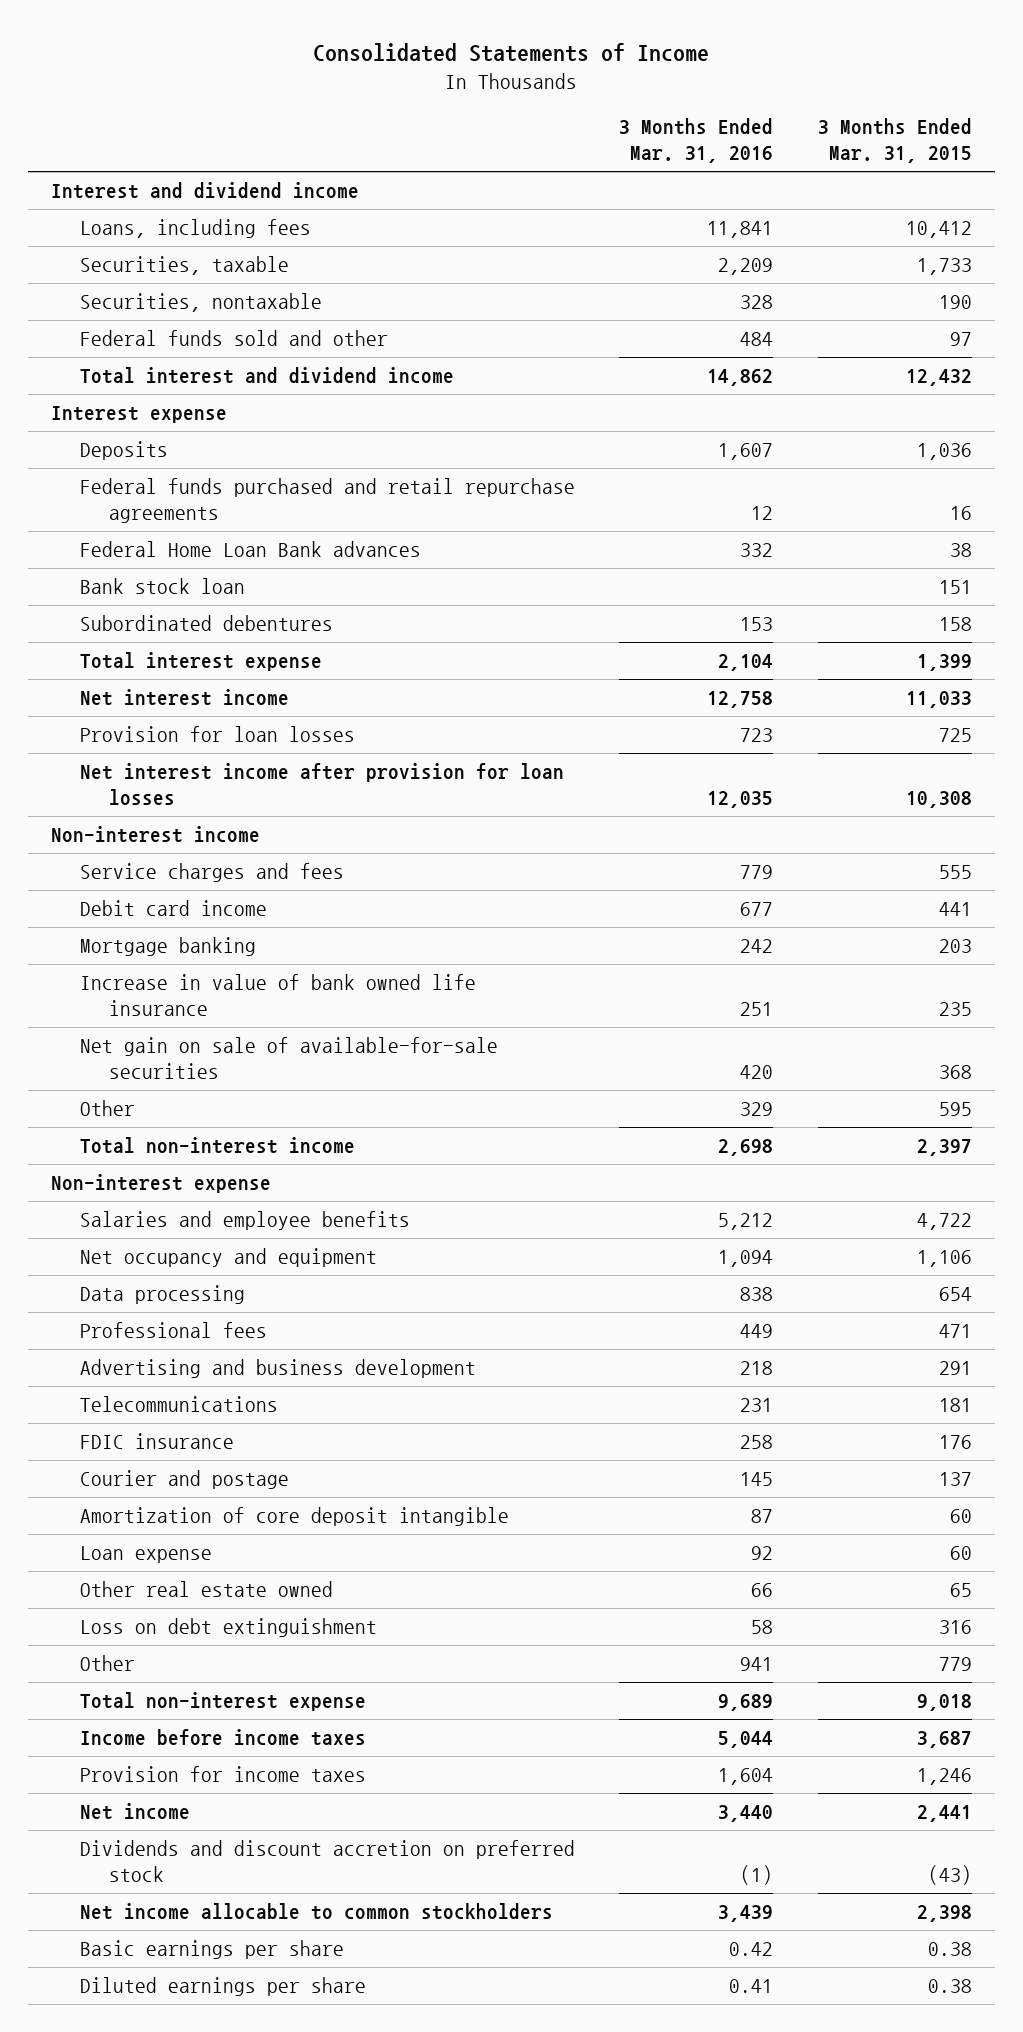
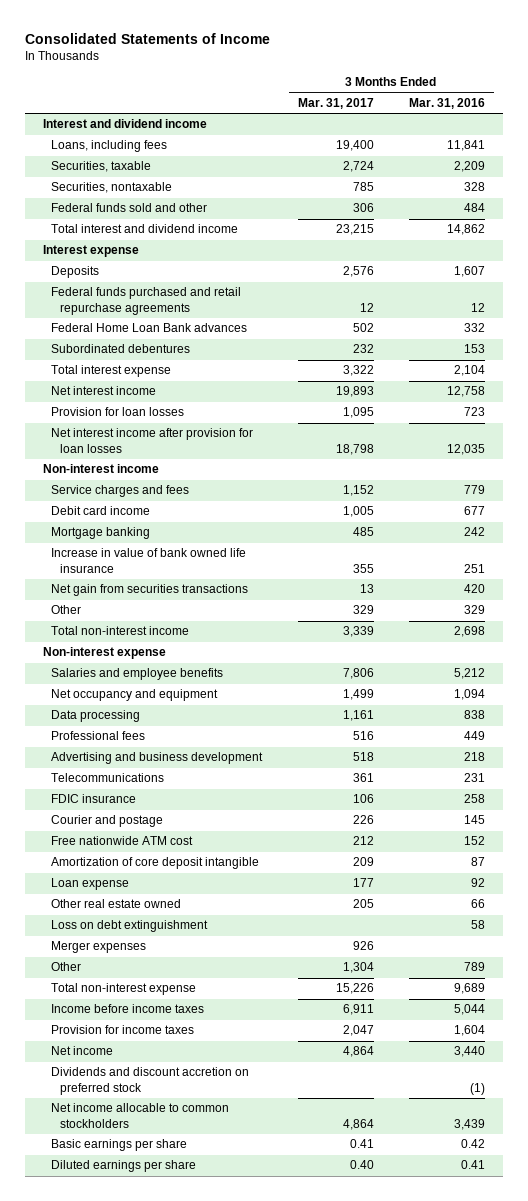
[818,118,973,164] 3 Months Ended Mar. 31, 2015 -> none
none -> [297,98,374,110] Mar. 31, 2017
[79,578,245,595] Bank stock loan -> none
[79,1037,498,1079] Net gain on sale of available-for-sale securities -> [51,584,249,597] Net gain from securities transactions
none -> [51,836,194,846] Free nationwide ATM cost
none -> [51,941,147,954] Merger expenses
[740,1657,774,1672] 941 -> [464,962,486,972] 789

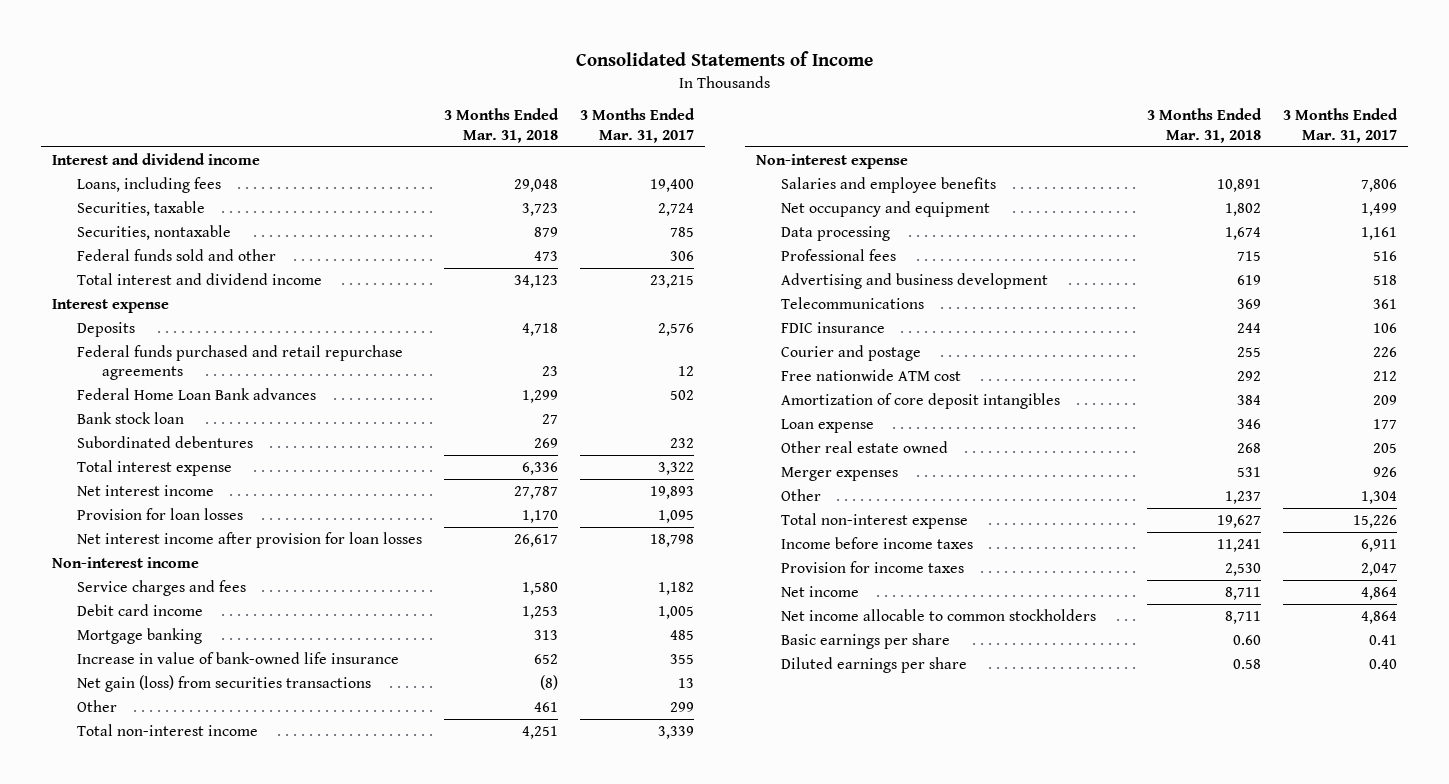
[409,98,486,110] Mar. 31, 2016 -> none
none -> [444,108,560,143] 3 Months Ended Mar. 31, 2018
none -> [77,411,185,424] Bank stock loan
[342,485,374,497] 1,152 -> [657,581,694,595] 1,182
[51,548,247,573] Increase in value of bank owned life insurance -> [77,651,400,664] Increase in value of bank-owned life insurance
[51,584,249,597] Net gain from securities transactions -> [77,674,372,692] Net gain (loss) from securities transactions
[352,605,374,615] 329 -> [669,701,694,712] 299
[51,857,260,870] Amortization of core deposit intangible -> [780,392,1060,409] Amortization of core deposit intangibles
[51,920,209,933] Loss on debt extinguishment -> none
[51,1067,250,1095] Dividends and discount accretion on preferred stock -> none

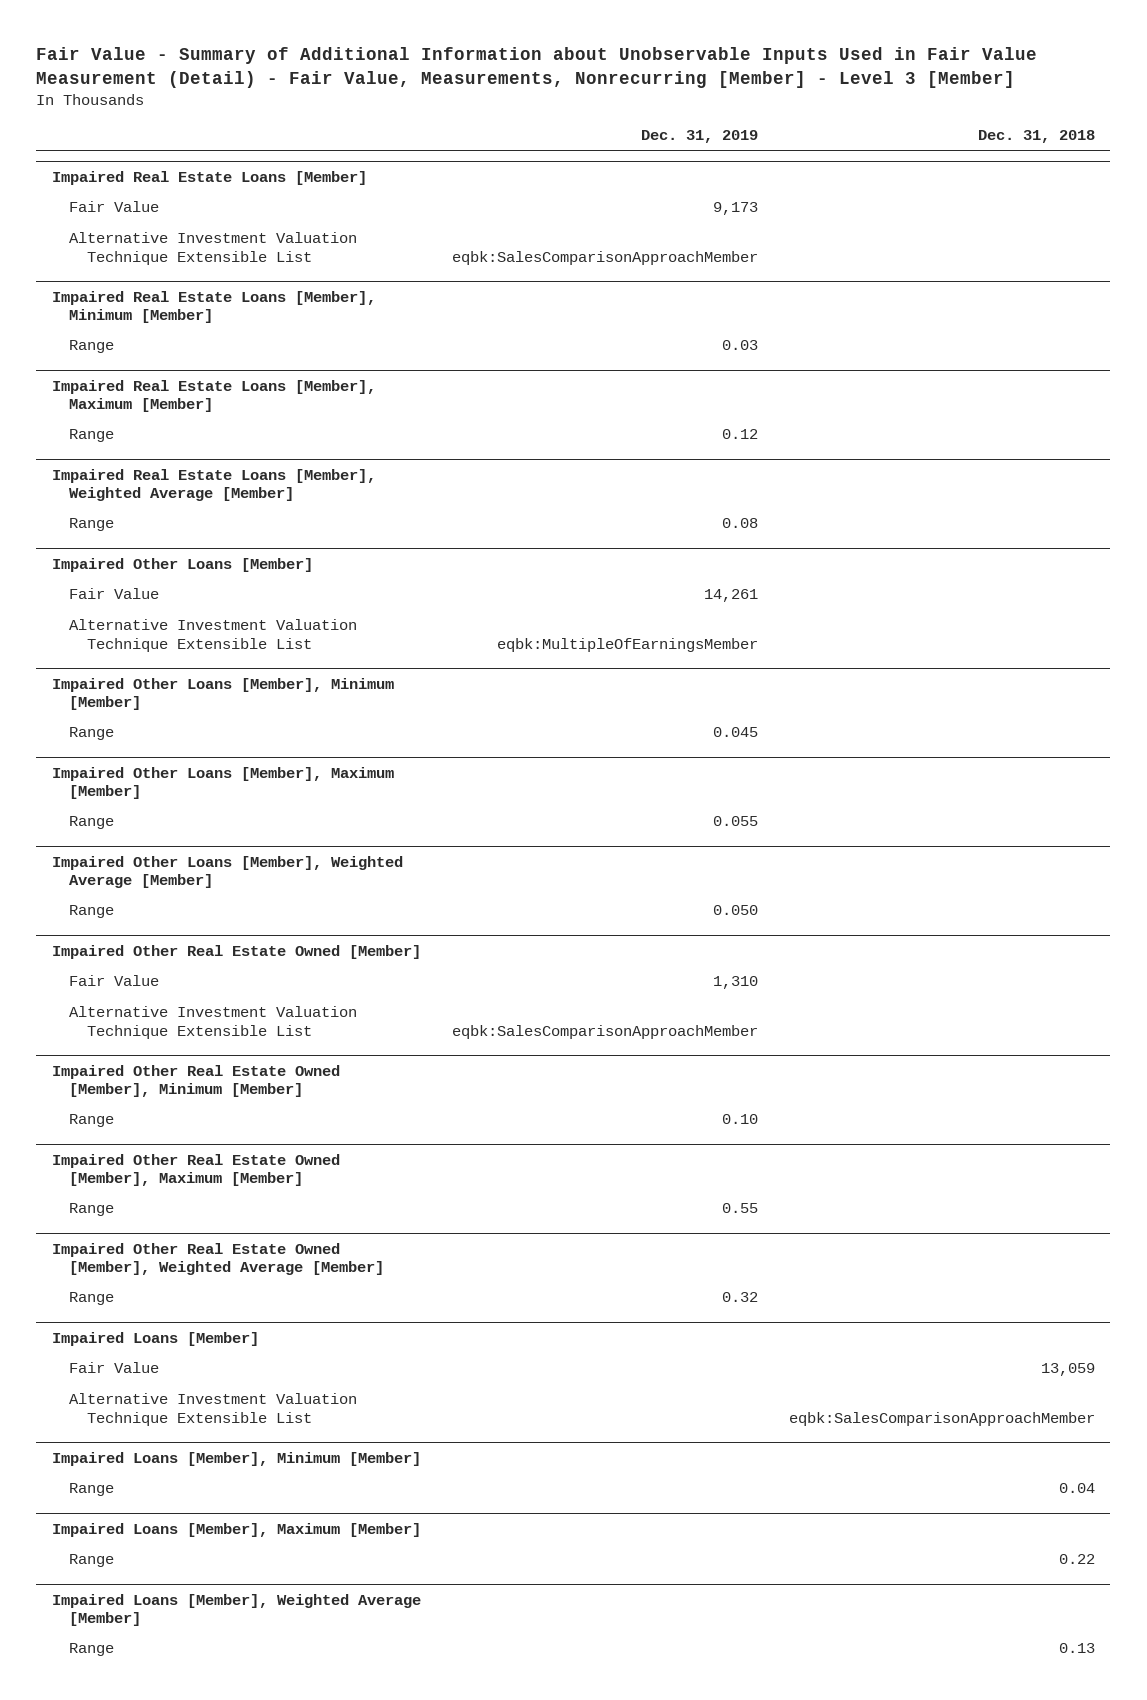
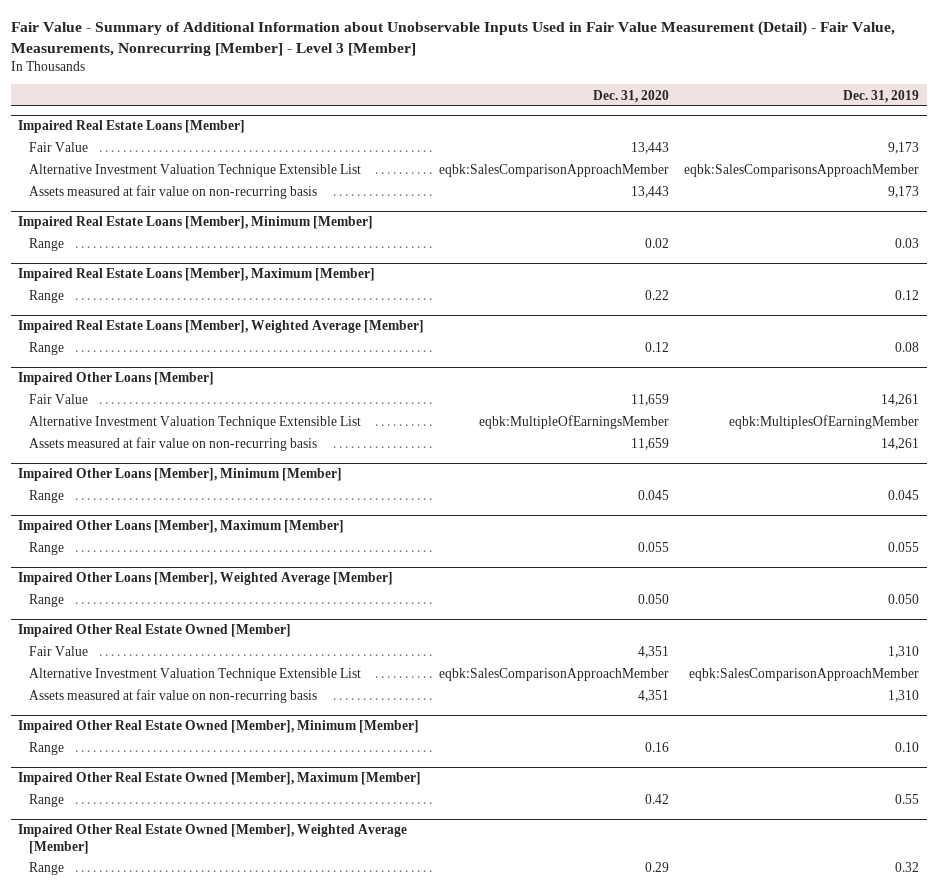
[977,130,1095,144] Dec. 31, 2018 -> none
none -> [593,89,670,103] Dec. 31, 2020
[451,250,758,265] eqbk:SalesComparisonApproachMember -> [684,164,920,178] eqbk:SalesComparisonsApproachMember
none -> [28,185,317,200] Assets measured at fair value on non-recurring basis
[496,637,758,652] eqbk:MultipleOfEarningsMember -> [729,415,920,430] eqbk:MultiplesOfEarningMember
none -> [28,437,317,452] Assets measured at fair value on non-recurring basis
none -> [28,689,317,704] Assets measured at fair value on non-recurring basis
[51,1331,259,1346] Impaired Loans [Member] -> none
[69,1362,160,1374] Fair Value -> none
[69,1393,358,1426] Alternative Investment Valuation Technique Extensible List -> none
[51,1451,421,1466] Impaired Loans [Member], Minimum [Member] -> none
[69,1483,115,1497] Range -> none
[51,1522,421,1537] Impaired Loans [Member], Maximum [Member] -> none
[69,1554,115,1568] Range -> none
[51,1593,421,1626] Impaired Loans [Member], Weighted Average [Member] -> none
[69,1643,115,1657] Range -> none

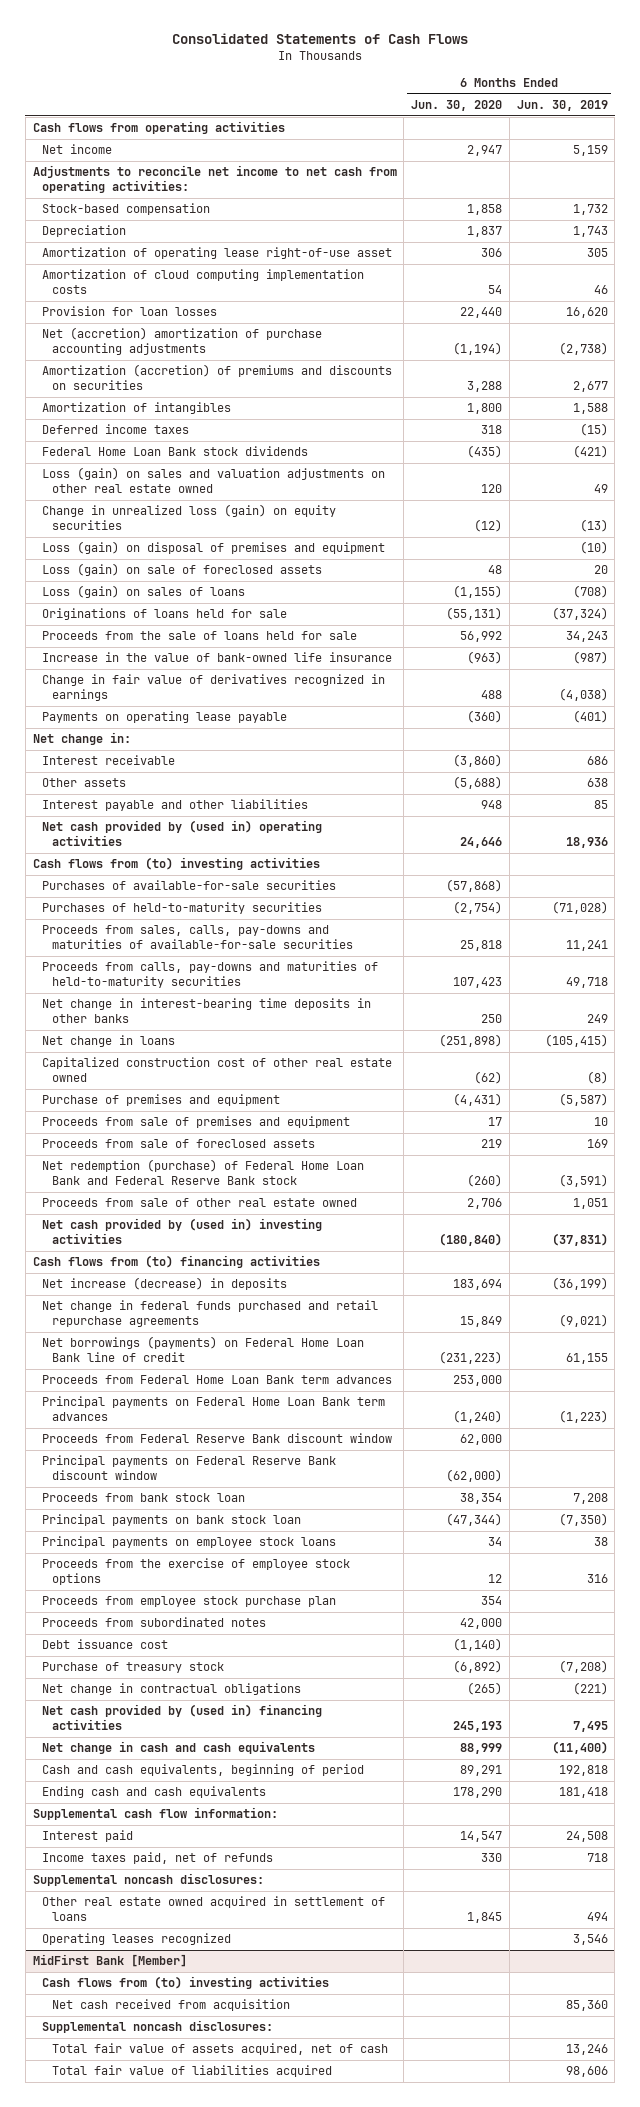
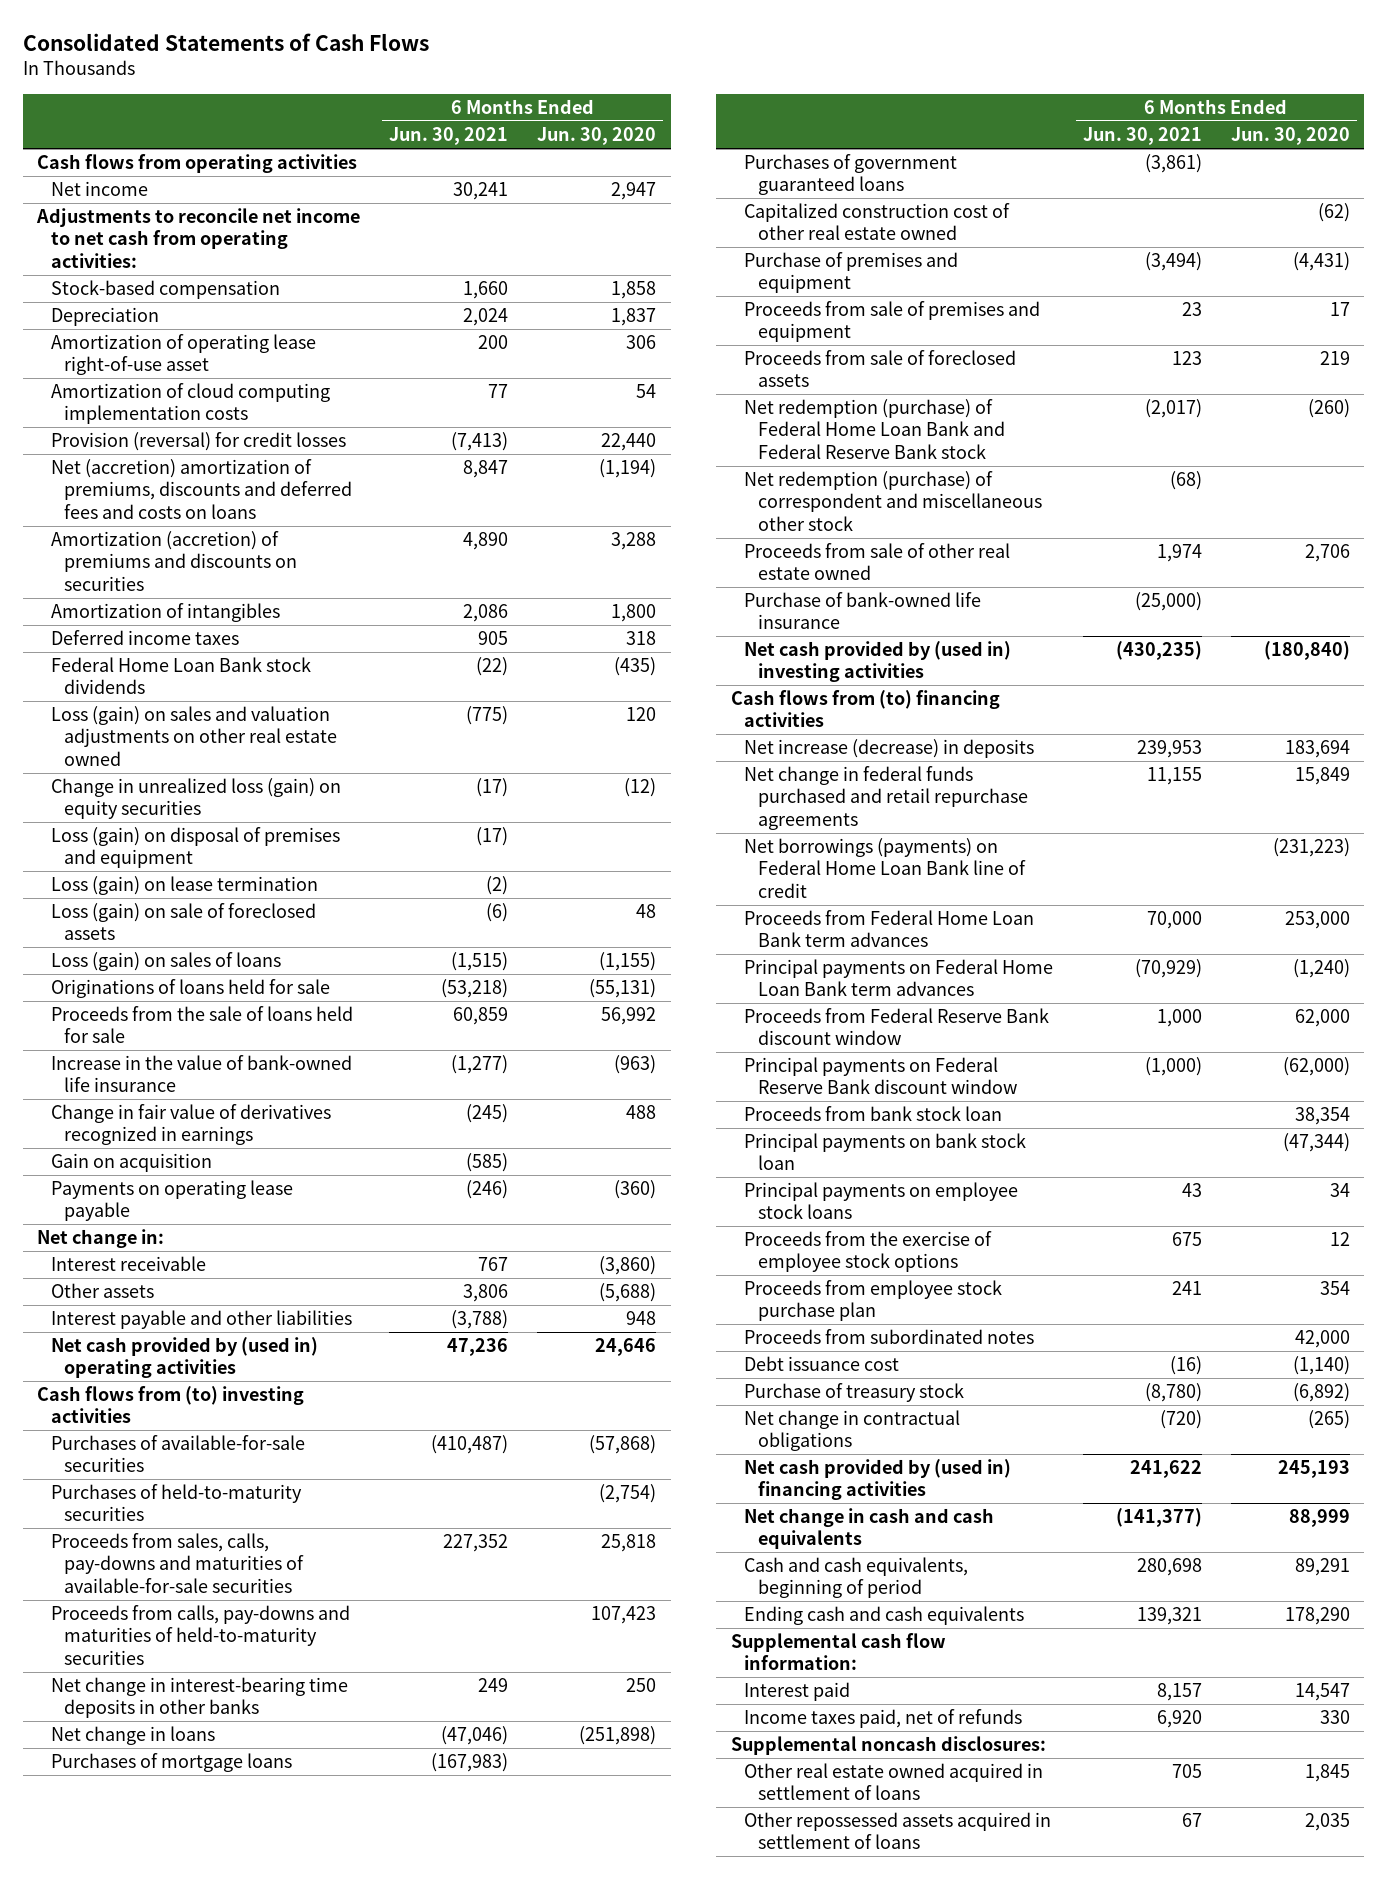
[516,100,608,112] Jun. 30, 2019 -> none
none -> [389,127,509,146] Jun. 30, 2021
[42,306,218,317] Provision for loan losses -> [50,432,346,452] Provision (reversal) for credit losses
[42,327,323,356] Net (accretion) amortization of purchase accounting adjustments -> [50,459,353,519] Net (accretion) amortization of premiums, discounts and deferred fees and costs on loans
none -> [50,876,318,896] Loss (gain) on lease termination
none -> [50,1153,212,1173] Gain on acquisition
none -> [50,1753,292,1773] Purchases of mortgage loans
none -> [744,154,958,196] Purchases of government guaranteed loans
none -> [744,471,1042,531] Net redemption (purchase) of correspondent and miscellaneous other stock
none -> [744,592,982,630] Purchase of bank-owned life insurance
[42,1933,232,1946] Operating leases recognized -> none
[32,1954,187,1968] MidFirst Bank [Member] -> none
[42,1976,330,1990] Cash flows from (to) investing activities -> none
[52,1999,291,2012] Net cash received from acquisition -> none
[42,2020,274,2034] Supplemental noncash disclosures: -> none
[52,2043,389,2056] Total fair value of assets acquired, net of cash -> none
[52,2065,333,2078] Total fair value of liabilities acquired -> none
none -> [744,1812,1052,1850] Other repossessed assets acquired in settlement of loans

